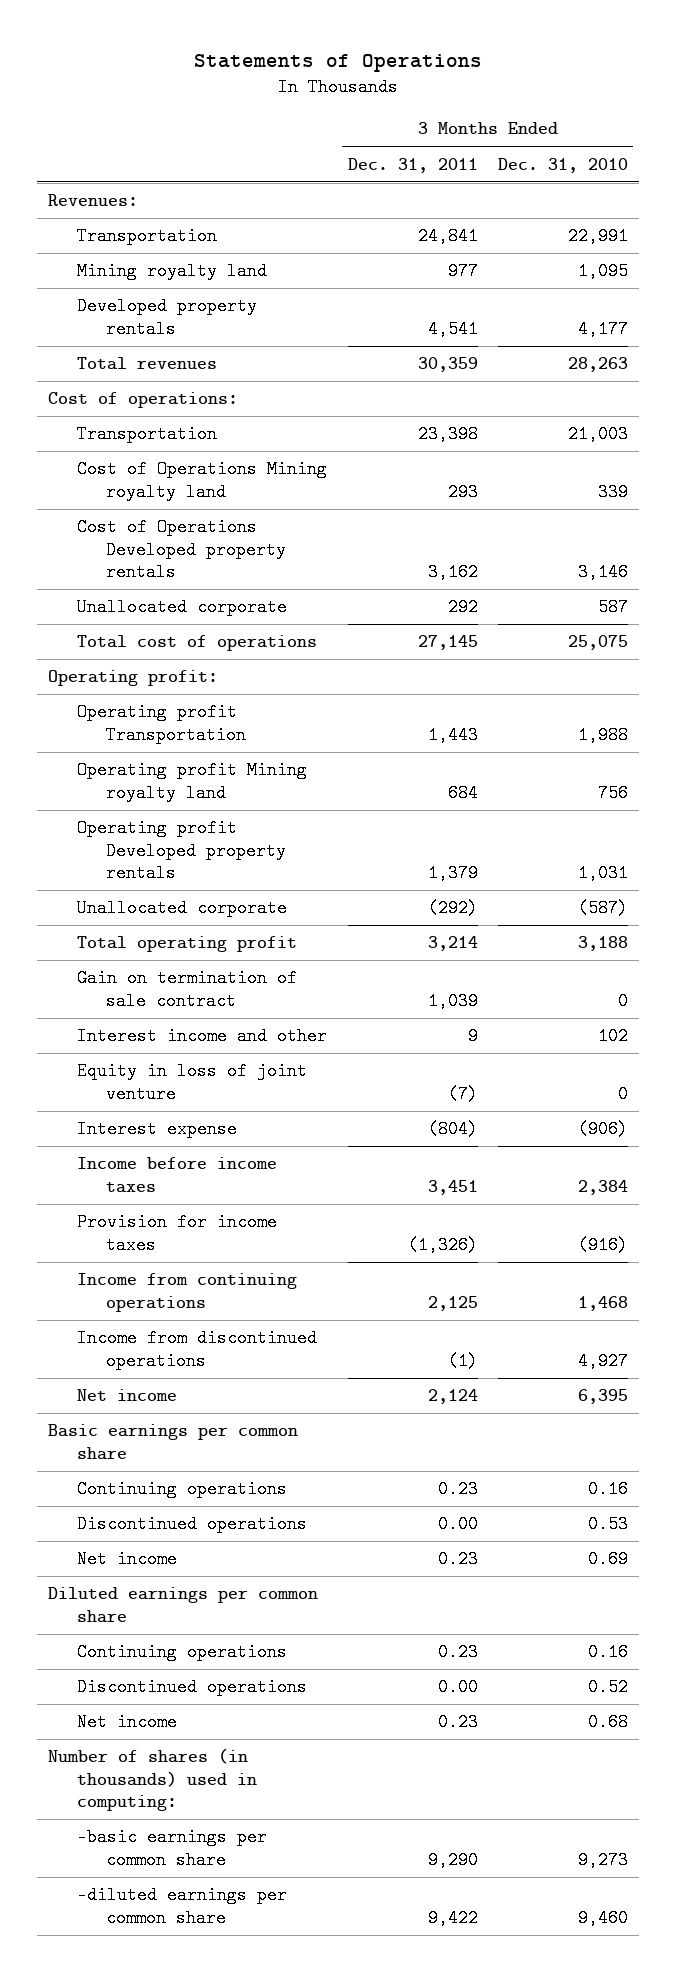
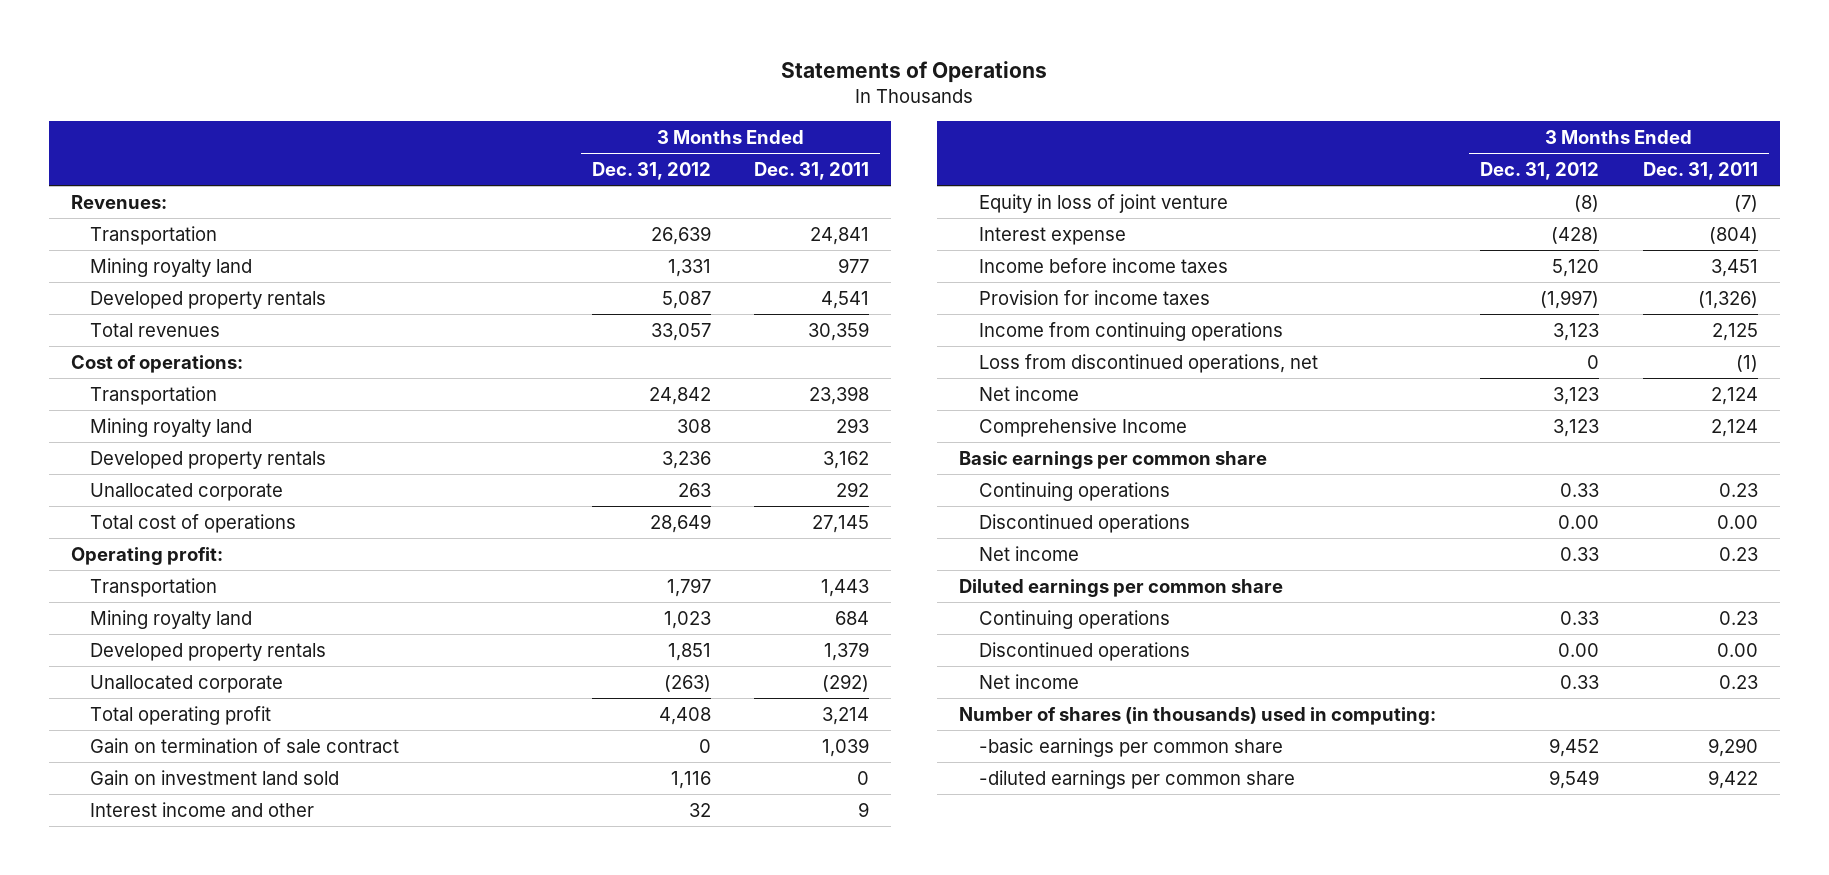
[498,157,629,173] Dec. 31, 2010 -> none
none -> [591,162,711,181] Dec. 31, 2012
[76,460,327,501] Cost of Operations Mining royalty land -> [90,417,253,437] Mining royalty land
[76,518,286,582] Cost of Operations Developed property rentals -> [90,450,327,469] Developed property rentals
[76,703,246,744] Operating profit Transportation -> [90,577,218,597] Transportation
[76,761,307,802] Operating profit Mining royalty land -> [90,609,253,629] Mining royalty land
[76,819,286,883] Operating profit Developed property rentals -> [90,642,327,661] Developed property rentals
none -> [90,769,340,785] Gain on investment land sold
[76,1329,317,1370] Income from discontinued operations -> [978,353,1318,373] Loss from discontinued operations, net
none -> [978,417,1187,437] Comprehensive Income

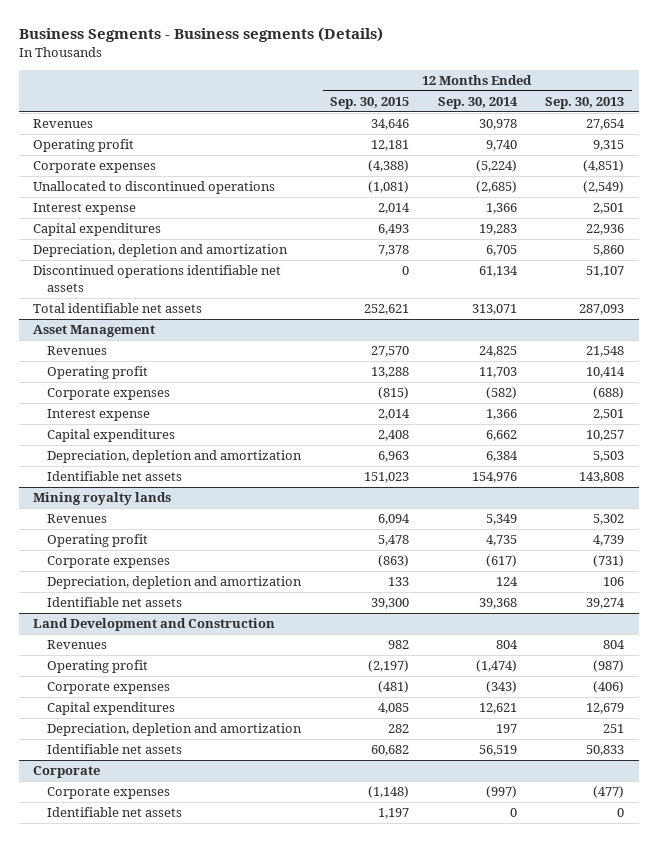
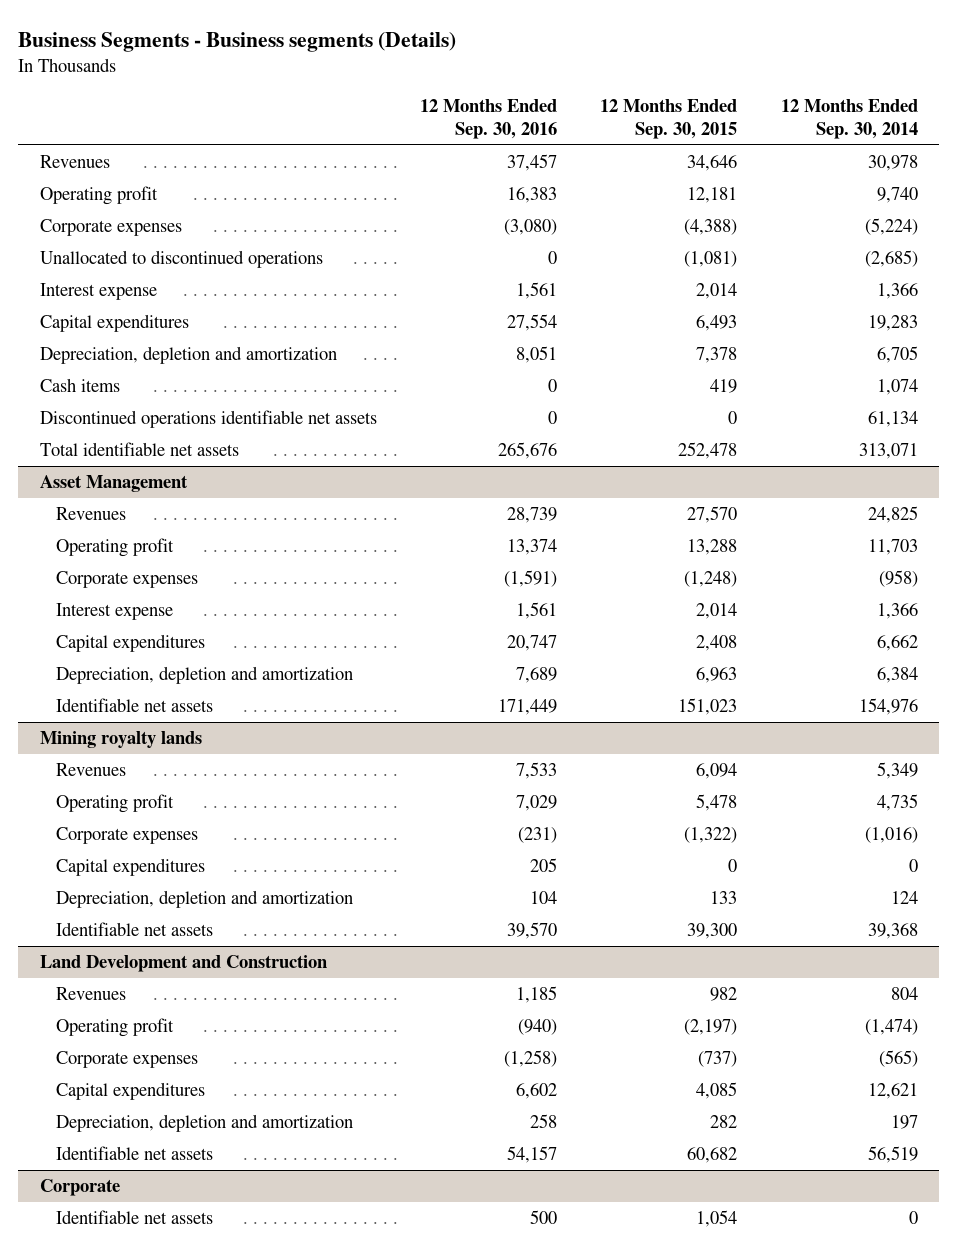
[545,96,625,109] Sep. 30, 2013 -> none
none -> [419,99,557,139] 12 Months Ended Sep. 30, 2016
none -> [39,378,120,393] Cash items
[363,304,409,316] 252,621 -> [678,442,738,460] 252,478
[377,387,409,400] (815) -> [684,571,738,588] (1,248)
[485,387,517,400] (582) -> [878,570,918,588] (958)
[377,555,409,568] (863) -> [684,827,738,844] (1,322)
[485,555,517,568] (617) -> [864,827,918,844] (1,016)
none -> [55,858,205,877] Capital expenditures
[377,681,409,694] (481) -> [698,1051,738,1068] (737)
[485,681,517,694] (343) -> [878,1050,918,1068] (565)
[47,787,171,800] Corporate expenses -> none
[377,808,409,820] 1,197 -> [696,1210,738,1228] 1,054

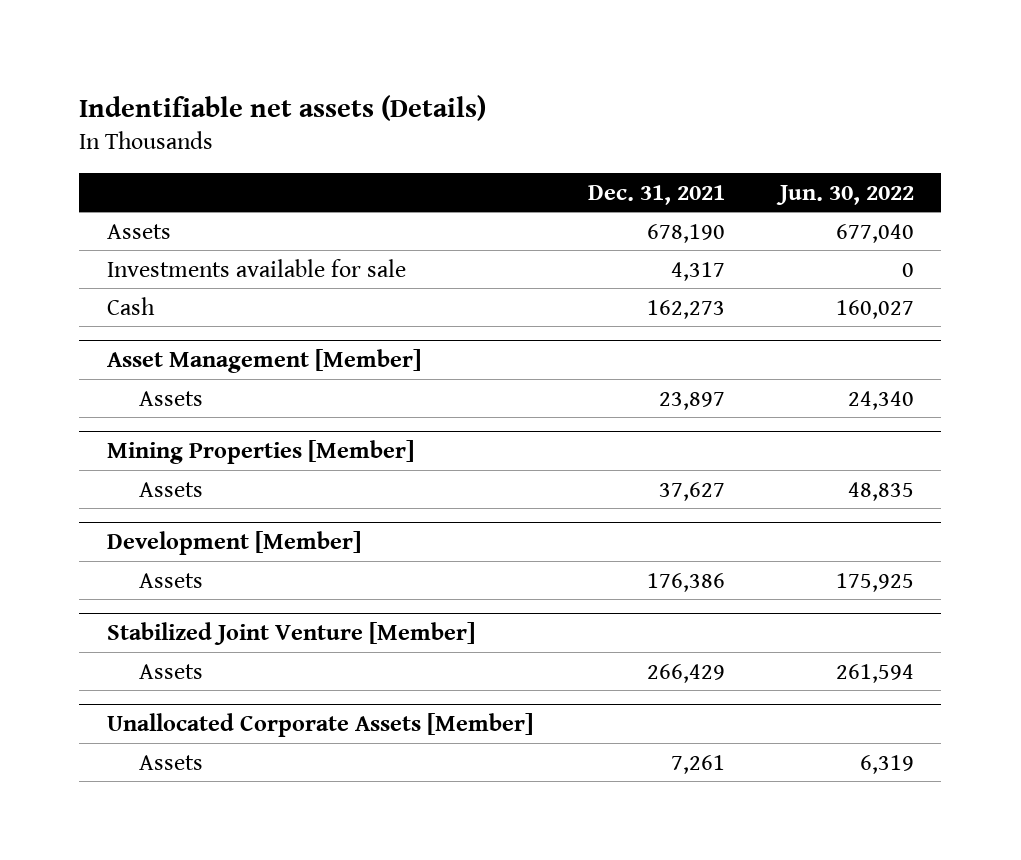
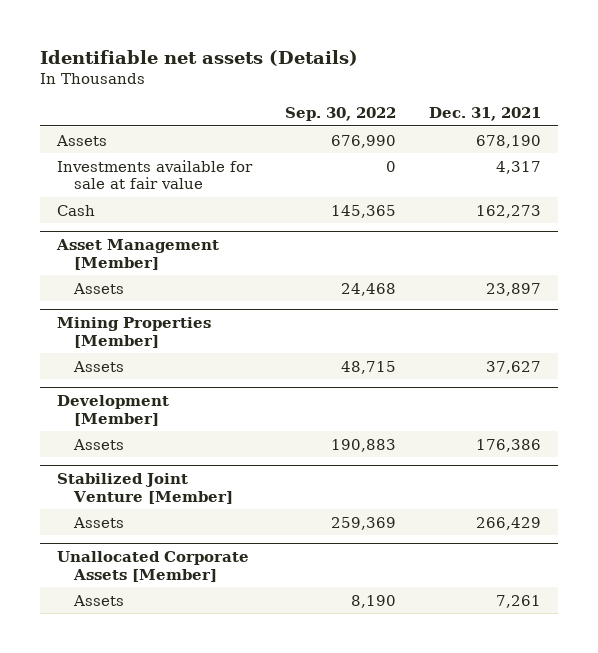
[79,94,487,121] Indentifiable net assets (Details) -> [40,49,359,66] Identifiable net assets (Details)
[775,184,914,205] Jun. 30, 2022 -> none
none -> [284,107,396,122] Sep. 30, 2022
[106,258,406,277] Investments available for sale -> [56,159,253,190] Investments available for sale at fair value

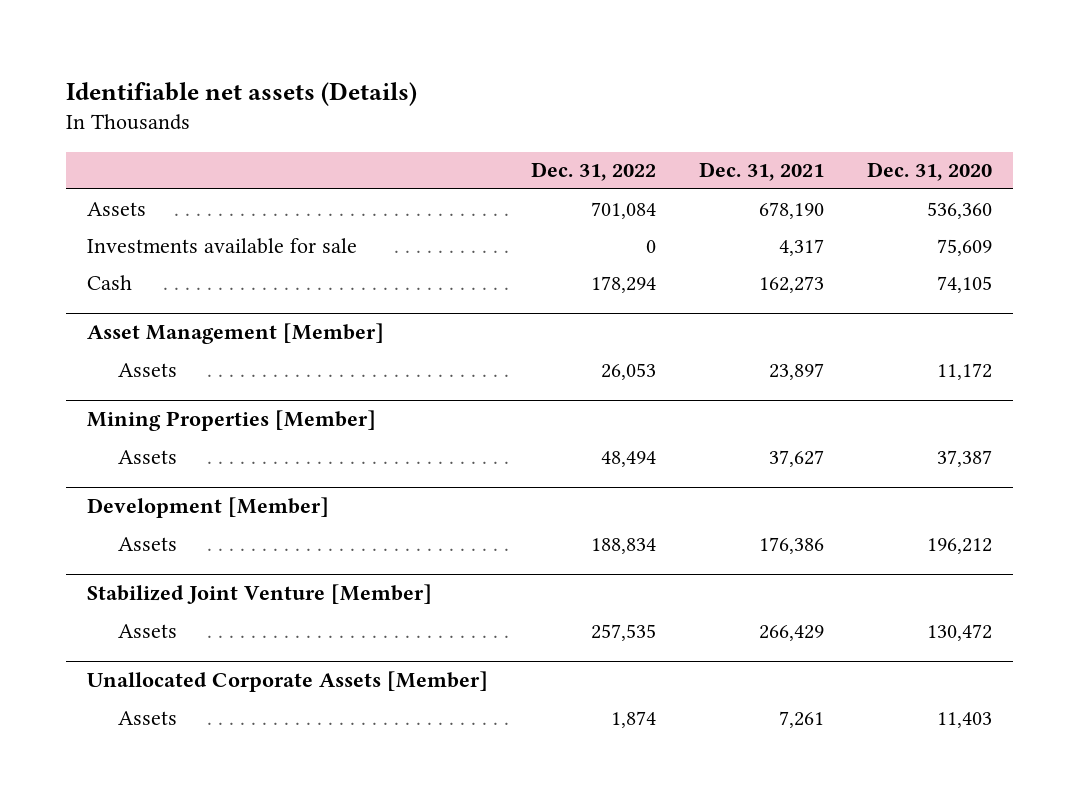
[284,107,396,122] Sep. 30, 2022 -> none
none -> [530,162,656,182] Dec. 31, 2022
none -> [866,162,992,182] Dec. 31, 2020
[56,159,253,190] Investments available for sale at fair value -> [87,237,358,254] Investments available for sale

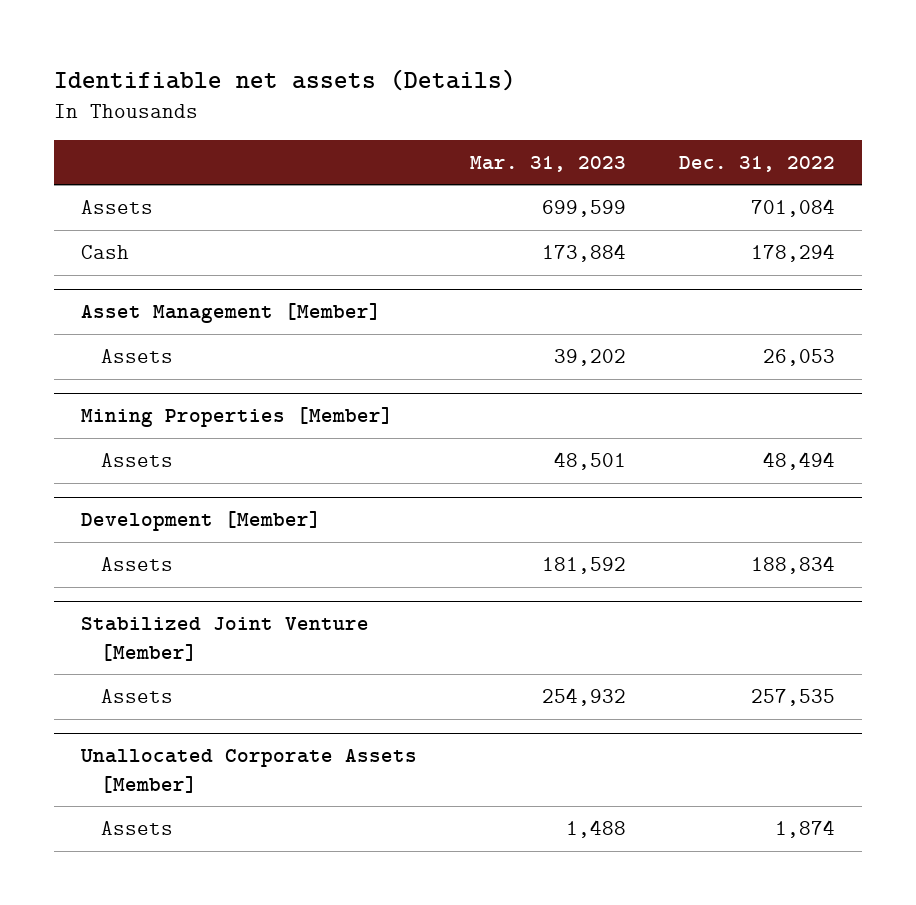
[698,162,824,182] Dec. 31, 2021 -> none
[866,162,992,182] Dec. 31, 2020 -> none
none -> [469,155,626,172] Mar. 31, 2023
[87,237,358,254] Investments available for sale -> none

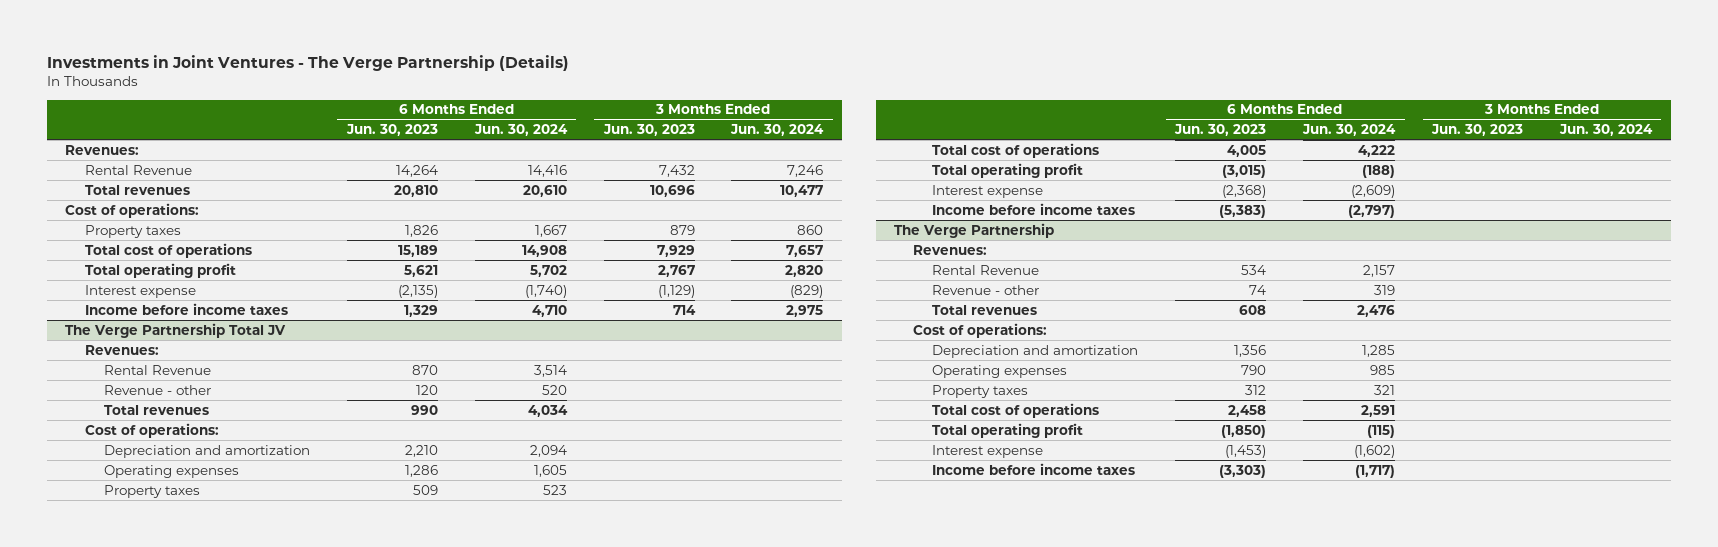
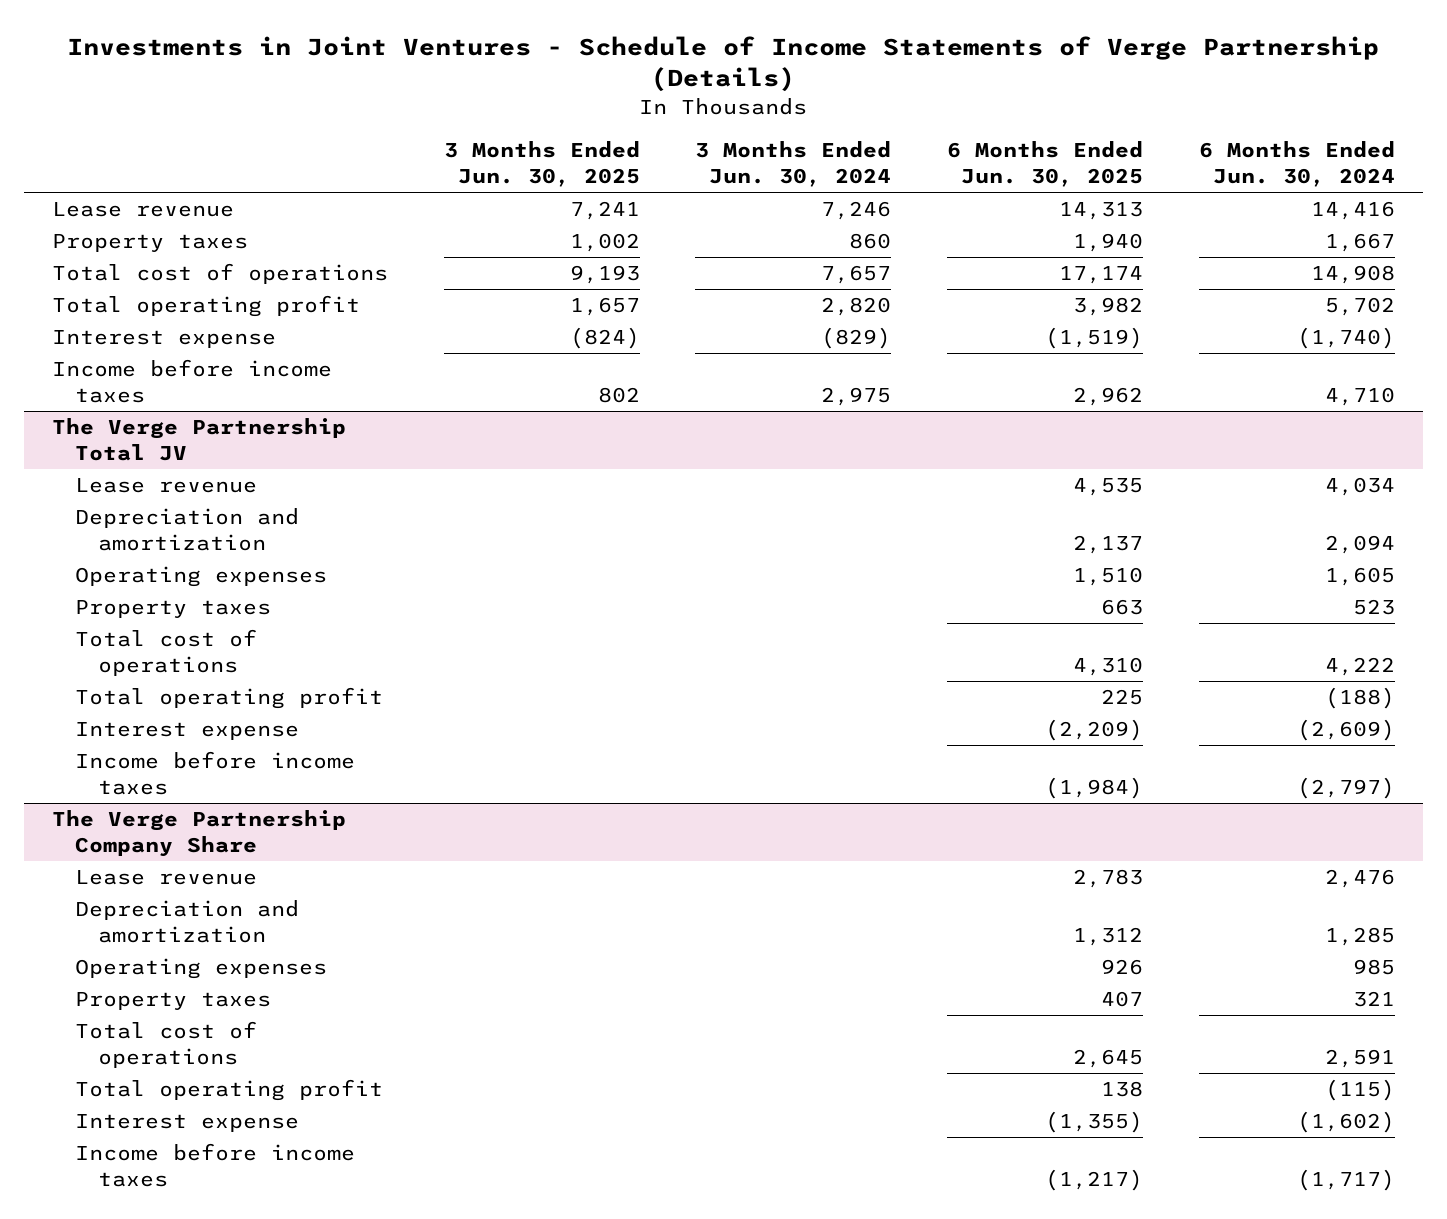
[46,54,569,71] Investments in Joint Ventures - The Verge Partnership (Details) -> [67,36,1380,93] Investments in Joint Ventures - Schedule of Income Statements of Verge Partnership (Details)
[345,124,438,137] Jun. 30, 2023 -> none
[602,124,695,137] Jun. 30, 2023 -> none
none -> [443,141,640,187] 3 Months Ended Jun. 30, 2025
none -> [947,141,1144,187] 6 Months Ended Jun. 30, 2025
[65,144,140,155] Revenues: -> none
[84,184,190,195] Total revenues -> none
[65,202,200,218] Cost of operations: -> none
[84,164,192,175] Rental Revenue -> [51,202,234,218] Lease revenue
[84,344,159,355] Revenues: -> none
[103,384,211,395] Revenue - other -> none
[103,404,209,415] Total revenues -> none
[84,422,219,438] Cost of operations: -> none
[103,364,211,375] Rental Revenue -> [75,478,258,494] Lease revenue
[533,364,567,377] 3,514 -> [1324,477,1395,497] 4,034
[913,244,988,255] Revenues: -> none
[932,284,1040,295] Revenue - other -> none
[932,304,1038,315] Total revenues -> none
[913,322,1048,338] Cost of operations: -> none
[894,222,1055,238] The Verge Partnership -> [51,810,346,858] The Verge Partnership Company Share
[932,264,1040,275] Rental Revenue -> [75,870,258,886] Lease revenue
[1363,264,1396,277] 2,157 -> [1324,869,1395,889] 2,476

